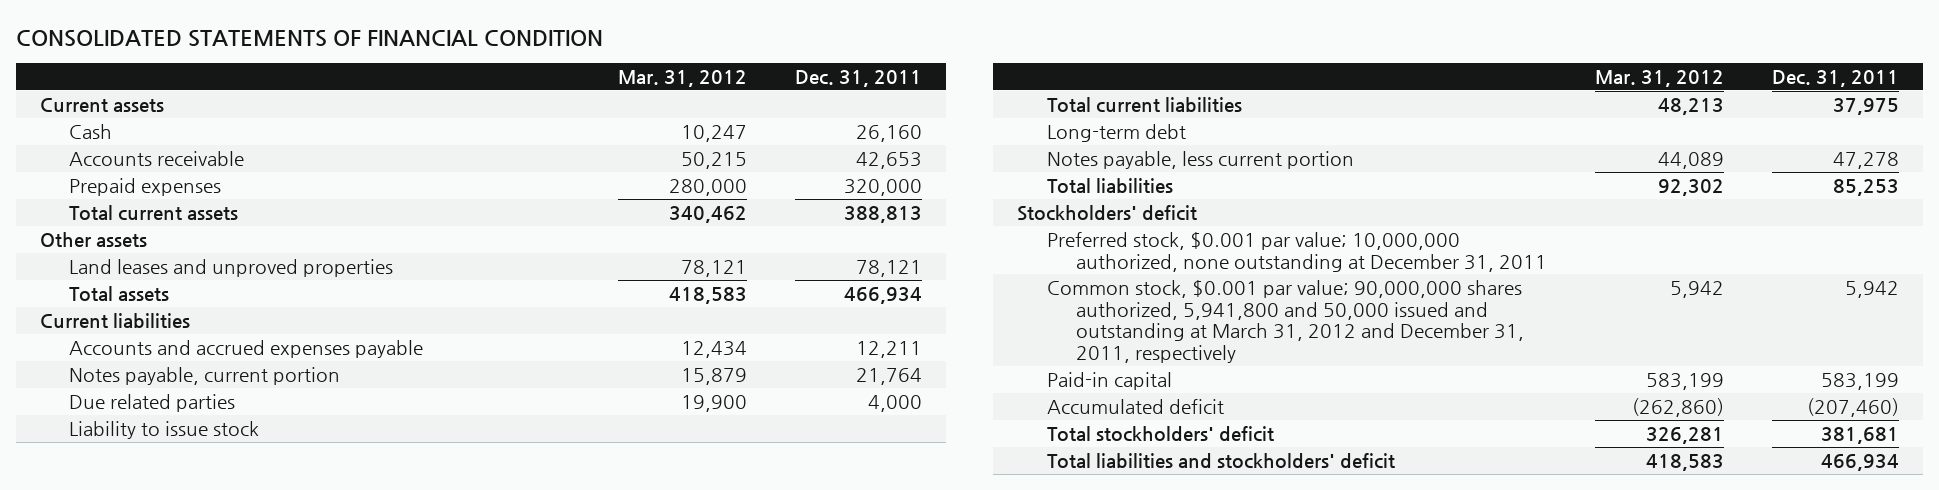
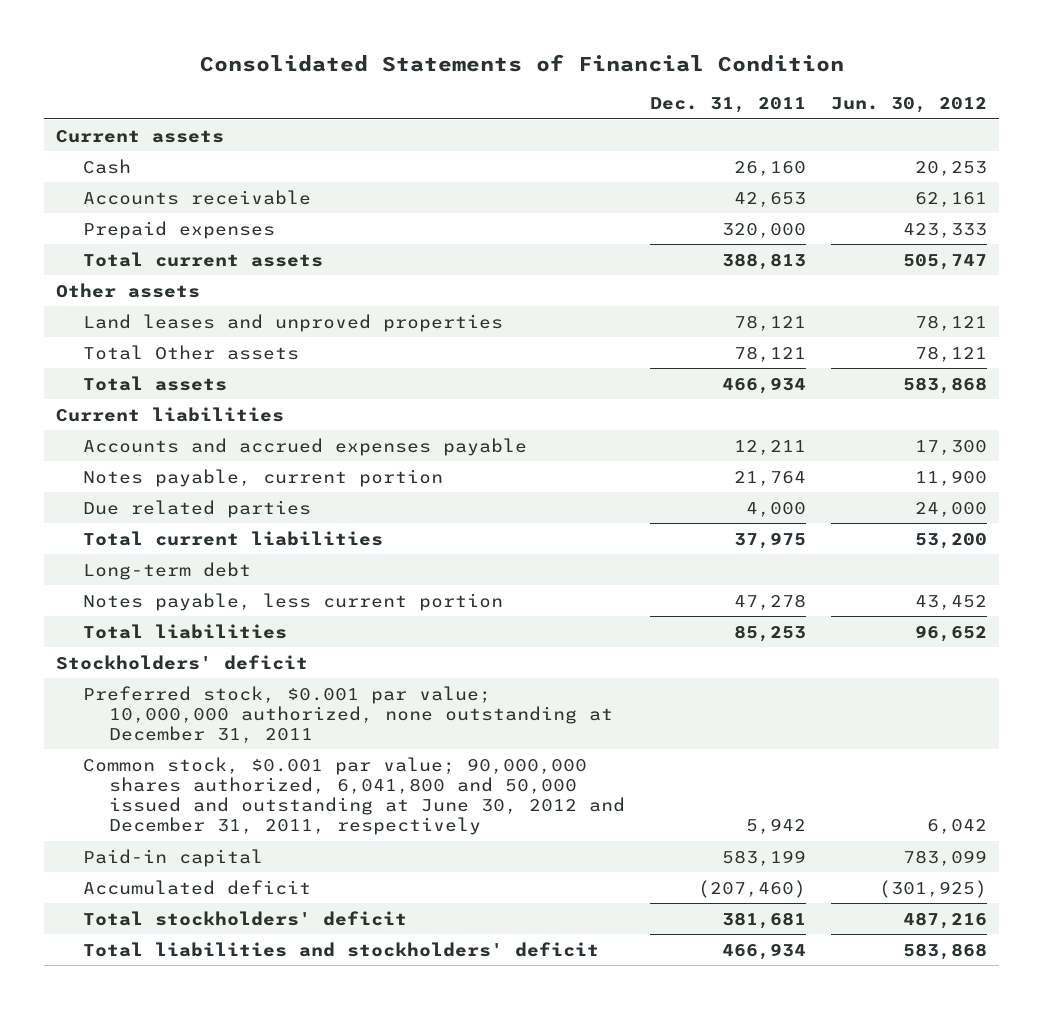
[15,29,603,47] CONSOLIDATED STATEMENTS OF FINANCIAL CONDITION -> [199,53,844,72] Consolidated Statements of Financial Condition
[618,70,748,88] Mar. 31, 2012 -> none
none -> [830,97,987,114] Jun. 30, 2012
none -> [82,344,299,360] Total Other assets
[69,420,260,439] Liability to issue stock -> none
[1046,279,1525,364] Common stock, $0.001 par value; 90,000,000 shares authorized, 5,941,800 and 50,000 issued and outstanding at March 31, 2012 and December 31, 2011, respectively -> [82,756,625,836] Common stock, $0.001 par value; 90,000,000 shares authorized, 6,041,800 and 50,000 issued and outstanding at June 30, 2012 and December 31, 2011, respectively

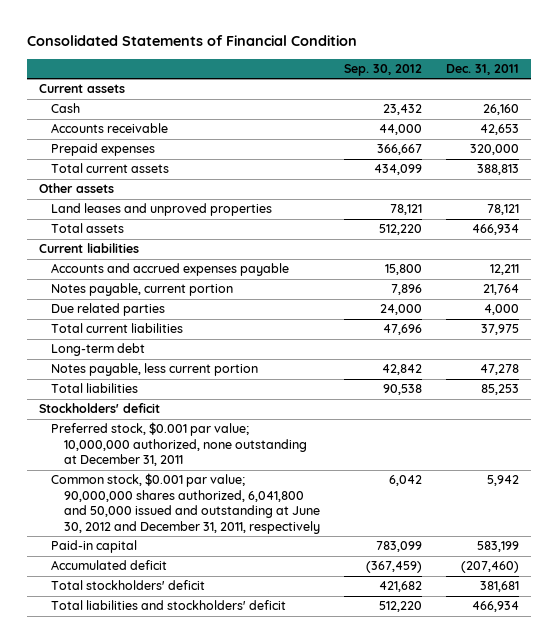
[830,97,987,114] Jun. 30, 2012 -> none
none -> [344,63,423,76] Sep. 30, 2012
[82,344,299,360] Total Other assets -> none

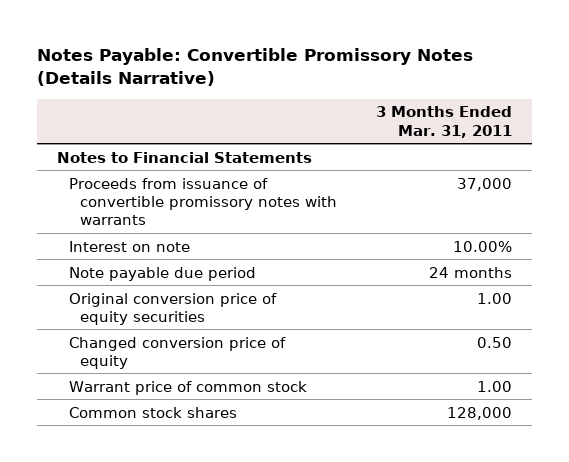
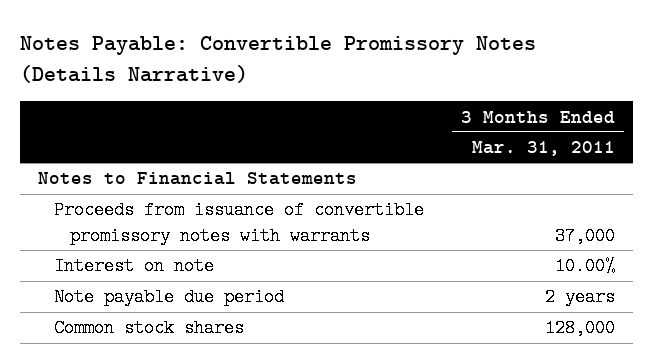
[68,292,277,325] Original conversion price of equity securities -> none
[68,336,286,369] Changed conversion price of equity -> none
[68,380,307,395] Warrant price of common stock -> none
[429,266,513,278] 24 months -> [544,288,615,307] 2 years

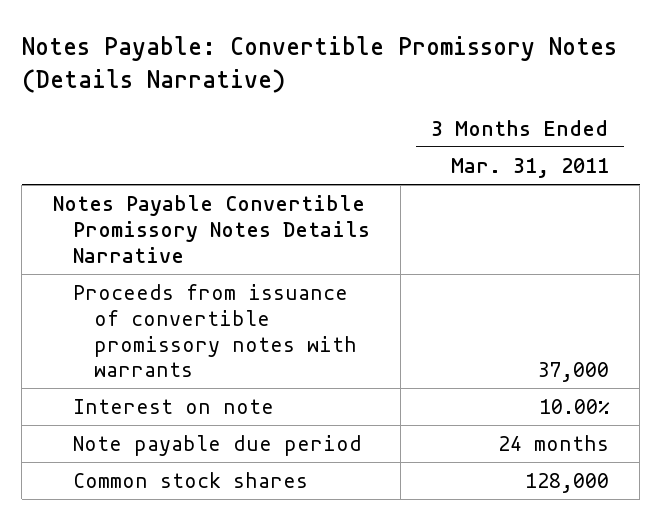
[37,172,357,186] Notes to Financial Statements -> none
none -> [52,194,371,263] Notes Payable Convertible Promissory Notes Details Narrative
[544,288,615,307] 2 years -> [497,434,609,451] 24 months

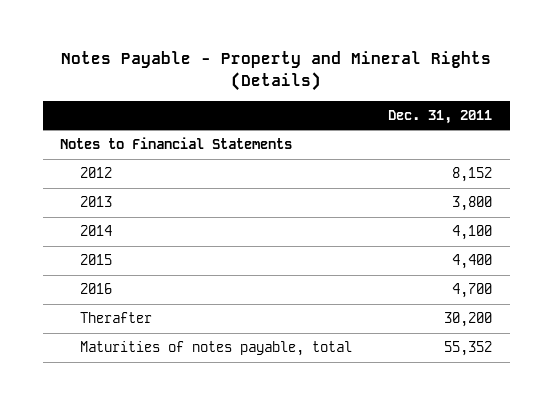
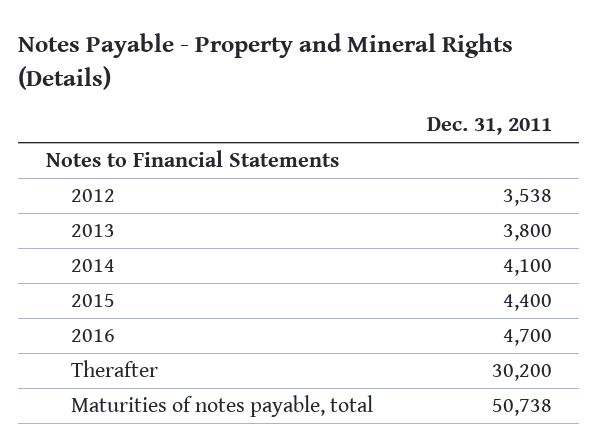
[452,167,493,183] 8,152 -> [503,189,553,207] 3,538
[444,341,493,357] 55,352 -> [492,399,553,417] 50,738

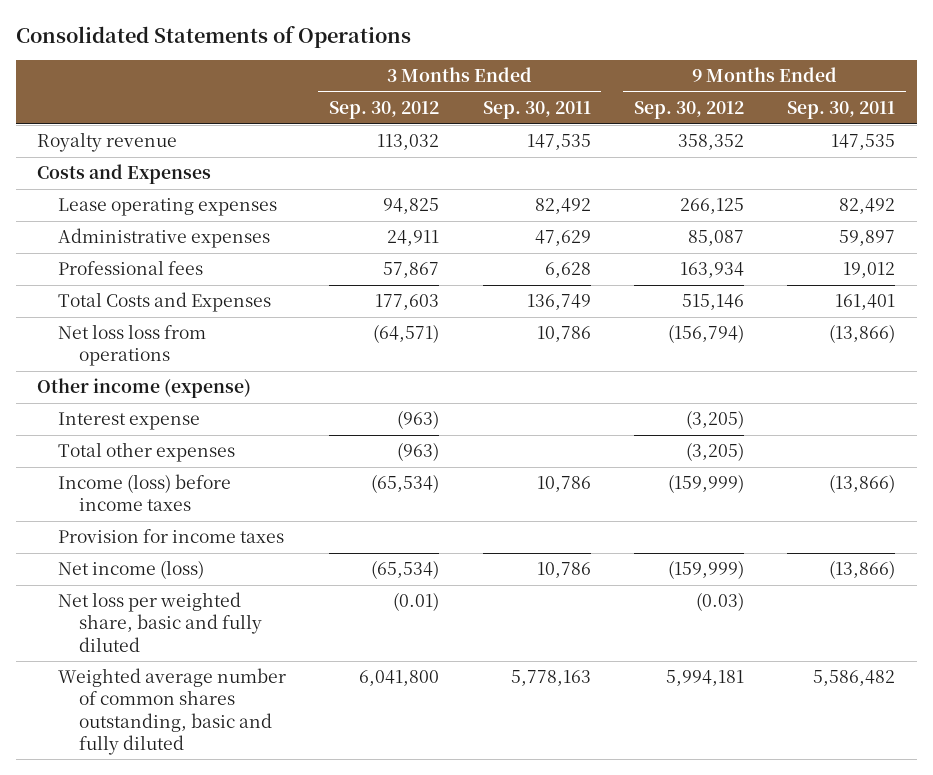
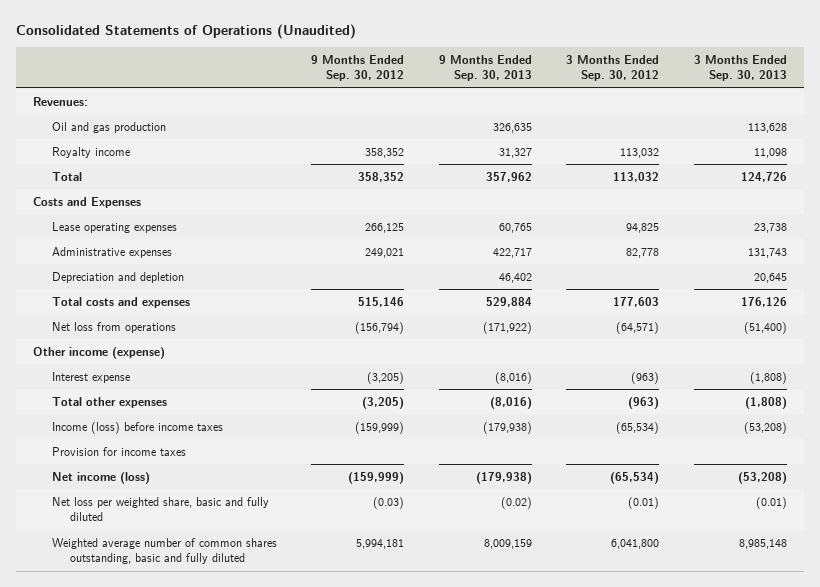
[15,25,411,48] Consolidated Statements of Operations -> [15,23,356,39] Consolidated Statements of Operations (Unaudited)
[482,101,591,120] Sep. 30, 2011 -> none
[787,101,896,120] Sep. 30, 2011 -> none
none -> [438,54,532,82] 9 Months Ended Sep. 30, 2013
none -> [693,54,787,82] 3 Months Ended Sep. 30, 2013
none -> [33,96,89,106] Revenues:
none -> [51,121,166,133] Oil and gas production
[37,132,178,153] Royalty revenue -> [51,146,130,158] Royalty income
none -> [51,171,82,181] Total
[57,260,203,276] Professional fees -> none
[387,230,440,247] 24,911 -> [626,247,660,258] 82,778
[687,230,744,247] 85,087 -> [365,247,405,258] 249,021
none -> [51,271,184,283] Depreciation and depletion
[57,292,271,313] Total Costs and Expenses -> [51,296,190,308] Total costs and expenses
[57,324,206,367] Net loss loss from operations -> [51,321,176,333] Net loss from operations

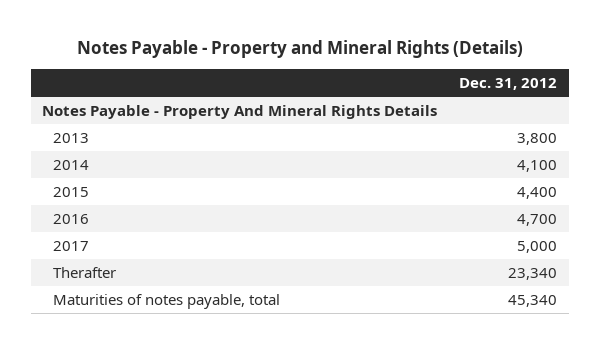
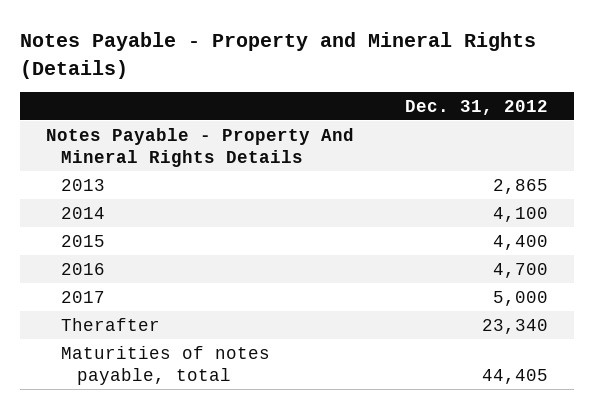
[517,132,558,145] 3,800 -> [493,178,549,194] 2,865
[508,294,558,307] 45,340 -> [482,369,549,385] 44,405

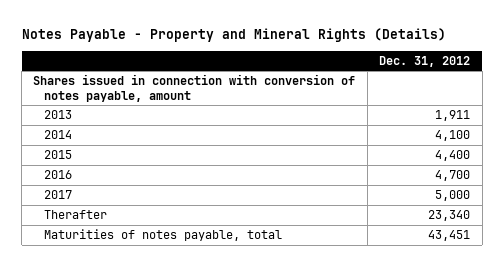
[45,127,354,168] Notes Payable - Property And Mineral Rights Details -> [33,74,356,102] Shares issued in connection with conversion of notes payable, amount
[493,178,549,194] 2,865 -> [435,110,471,122] 1,911
[482,369,549,385] 44,405 -> [428,230,471,242] 43,451

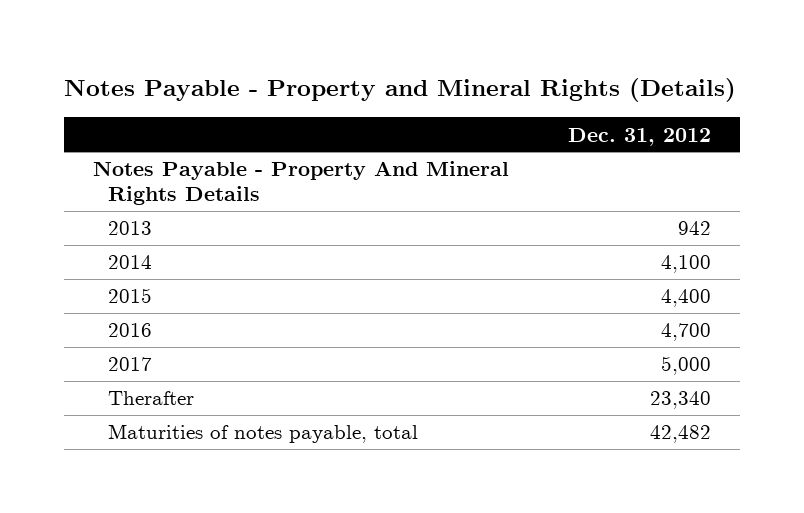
[33,74,356,102] Shares issued in connection with conversion of notes payable, amount -> [93,161,510,205] Notes Payable - Property And Mineral Rights Details
[435,110,471,122] 1,911 -> [677,221,711,236] 942
[428,230,471,242] 43,451 -> [649,425,711,444] 42,482

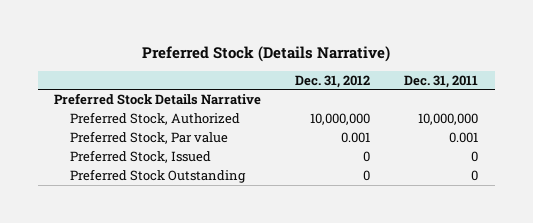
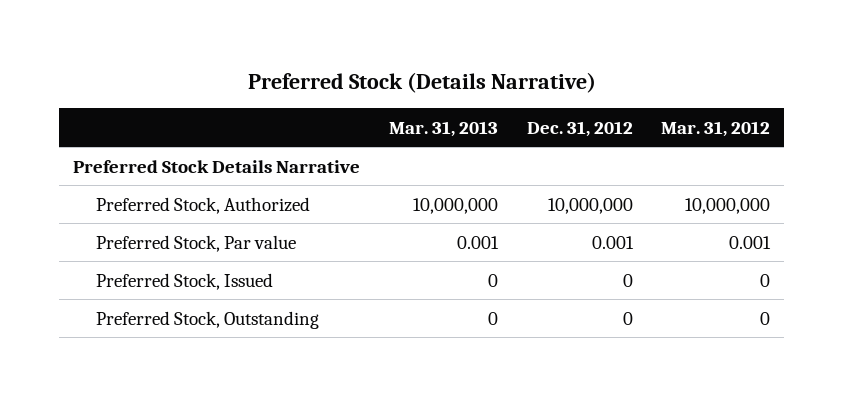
[404,74,479,88] Dec. 31, 2011 -> none
none -> [388,120,498,137] Mar. 31, 2013
none -> [661,120,771,137] Mar. 31, 2012
[70,169,247,184] Preferred Stock Outstanding -> [95,310,319,329] Preferred Stock, Outstanding

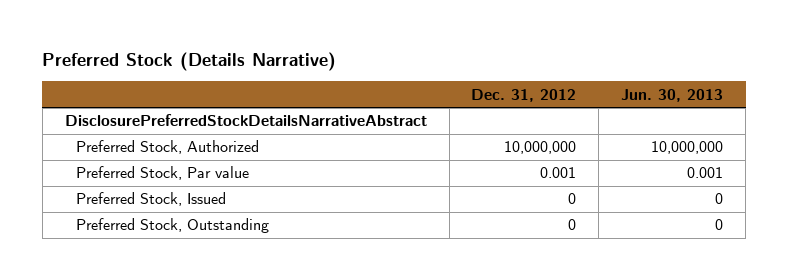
[388,120,498,137] Mar. 31, 2013 -> none
[661,120,771,137] Mar. 31, 2012 -> none
none -> [621,88,724,102] Jun. 30, 2013
[73,159,361,173] Preferred Stock Details Narrative -> [64,114,427,127] DisclosurePreferredStockDetailsNarrativeAbstract

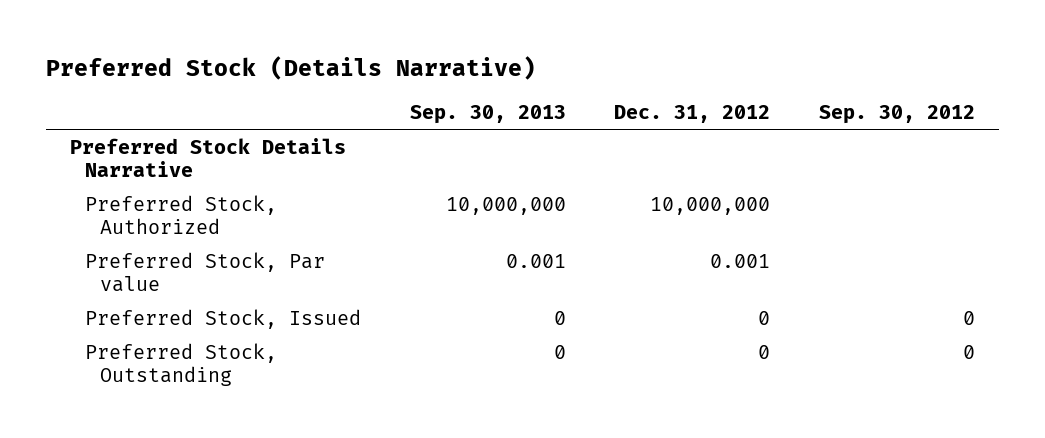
[621,88,724,102] Jun. 30, 2013 -> none
none -> [409,105,566,125] Sep. 30, 2013
none -> [818,105,975,125] Sep. 30, 2012
[64,114,427,127] DisclosurePreferredStockDetailsNarrativeAbstract -> [70,137,347,177] Preferred Stock Details Narrative

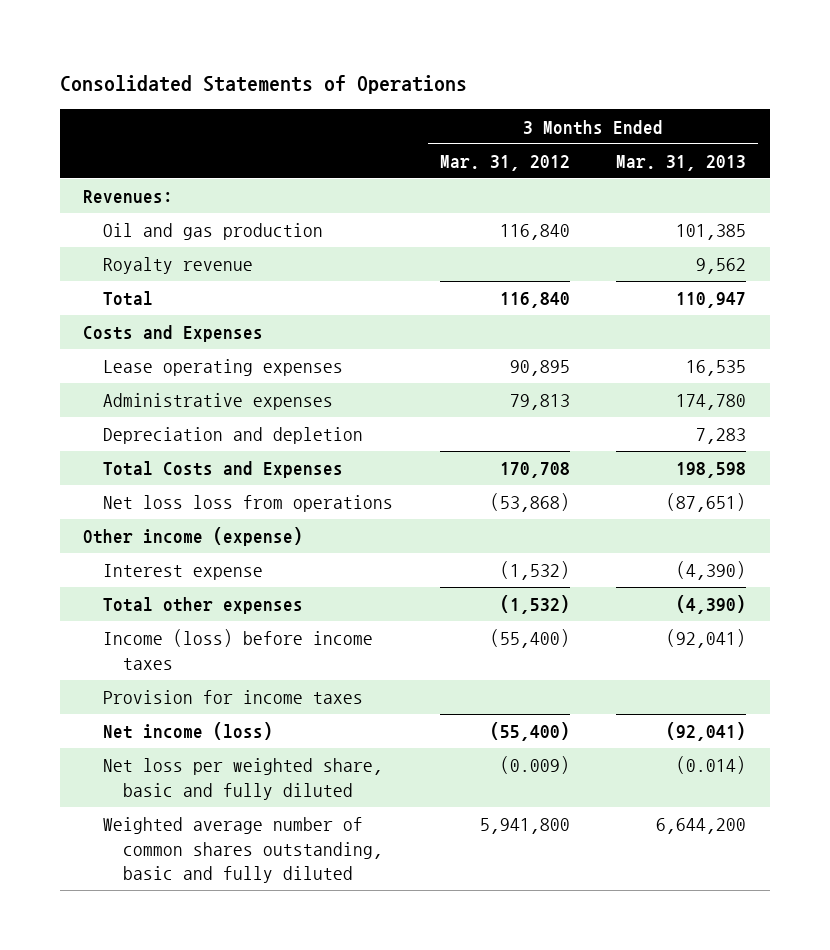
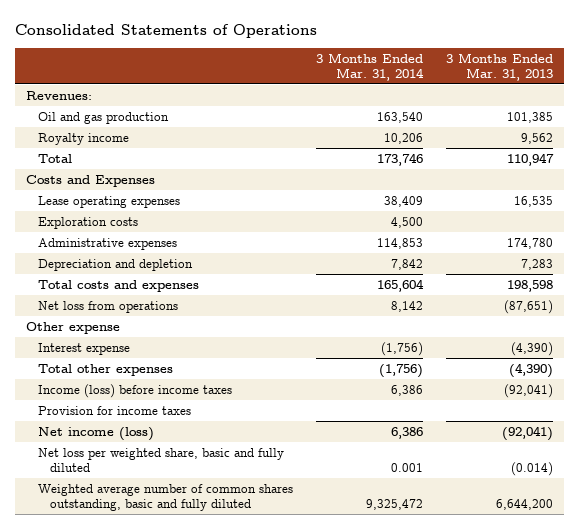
[439,154,570,171] Mar. 31, 2012 -> none
none -> [315,52,424,81] 3 Months Ended Mar. 31, 2014
[102,257,253,275] Royalty revenue -> [38,132,130,145] Royalty income
none -> [38,216,139,229] Exploration costs
[102,461,343,479] Total Costs and Expenses -> [38,279,200,292] Total costs and expenses
[102,495,393,513] Net loss loss from operations -> [38,300,179,313] Net loss from operations
[83,527,304,547] Other income (expense) -> [26,321,121,334] Other expense

